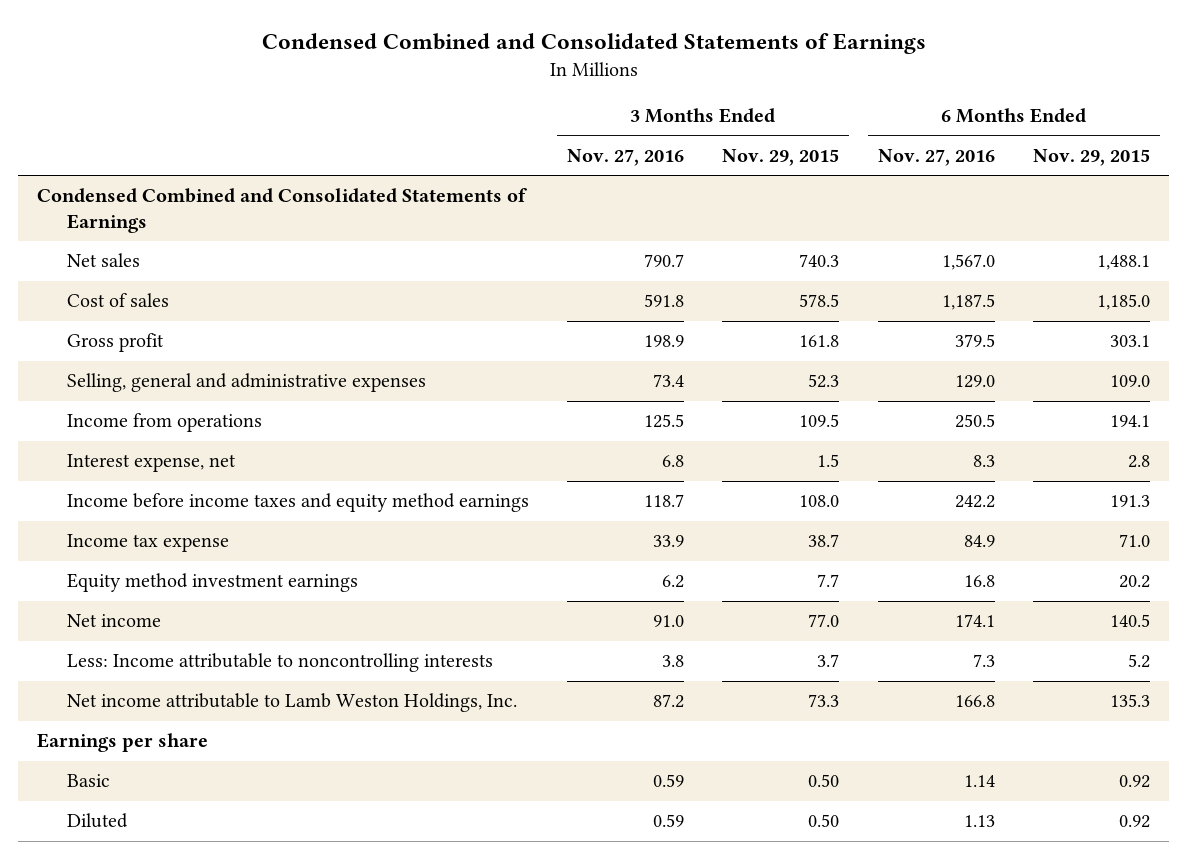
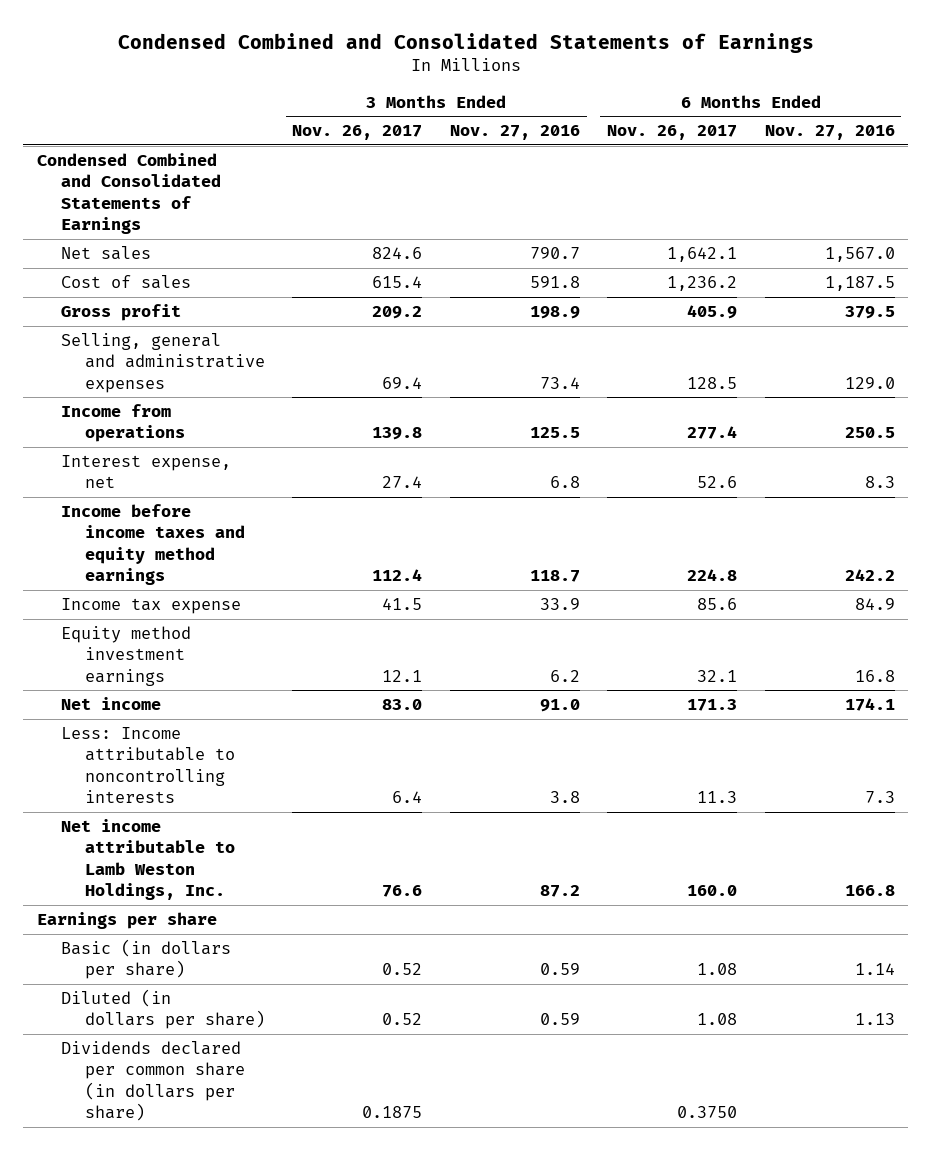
[722,148,840,166] Nov. 29, 2015 -> none
[1032,148,1150,166] Nov. 29, 2015 -> none
none -> [292,125,423,141] Nov. 26, 2017
none -> [607,125,738,141] Nov. 26, 2017
[66,774,110,788] Basic -> [60,939,231,980] Basic (in dollars per share)
[66,813,128,829] Diluted -> [60,989,265,1030] Diluted (in dollars per share)
none -> [60,1041,245,1122] Dividends declared per common share (in dollars per share)

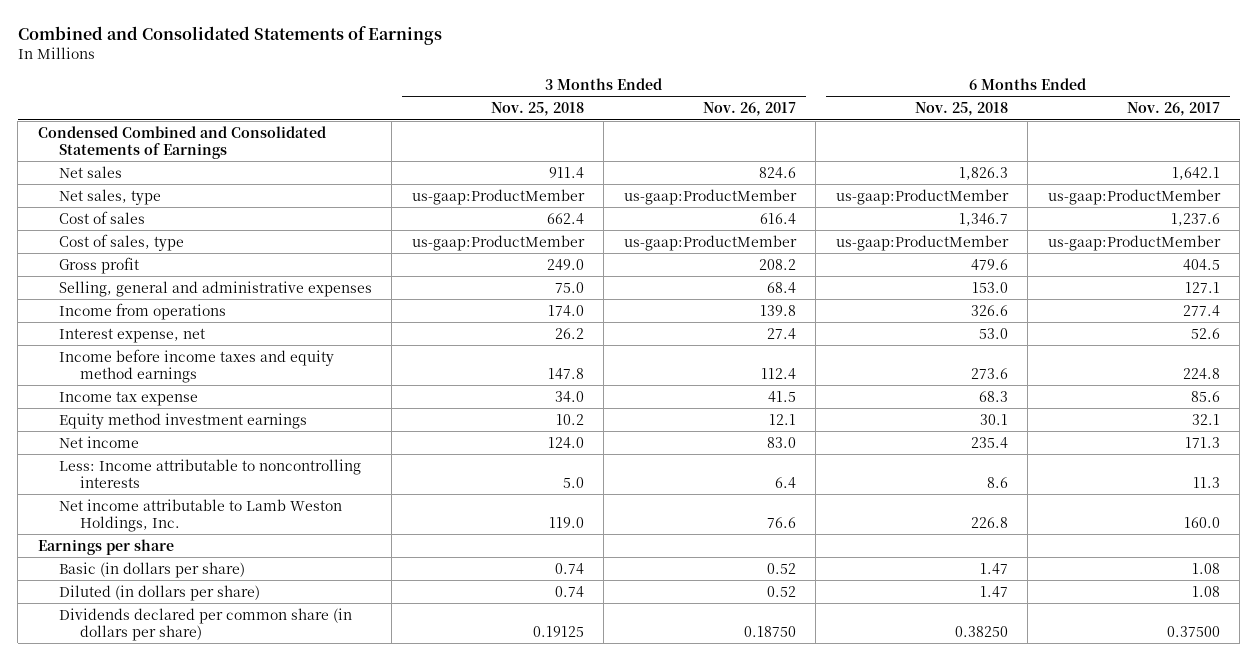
[117,32,814,53] Condensed Combined and Consolidated Statements of Earnings -> [17,25,442,45] Combined and Consolidated Statements of Earnings
[449,125,580,141] Nov. 27, 2016 -> none
[764,125,895,141] Nov. 27, 2016 -> none
none -> [490,102,584,117] Nov. 25, 2018
none -> [914,102,1008,117] Nov. 25, 2018
none -> [58,188,161,205] Net sales, type
[372,276,423,289] 615.4 -> [759,212,796,224] 616.4
[667,276,738,292] 1,236.2 -> [1170,212,1220,226] 1,237.6
none -> [58,233,184,251] Cost of sales, type
[372,306,423,320] 209.2 -> [758,258,796,270] 208.2
[687,305,738,320] 405.9 -> [1182,258,1220,270] 404.5
[382,376,423,389] 69.4 -> [766,281,796,293] 68.4
[687,376,738,389] 128.5 -> [1184,281,1220,293] 127.1
[362,1106,423,1119] 0.1875 -> [743,625,796,637] 0.18750
[677,1106,738,1119] 0.3750 -> [1166,625,1220,637] 0.37500

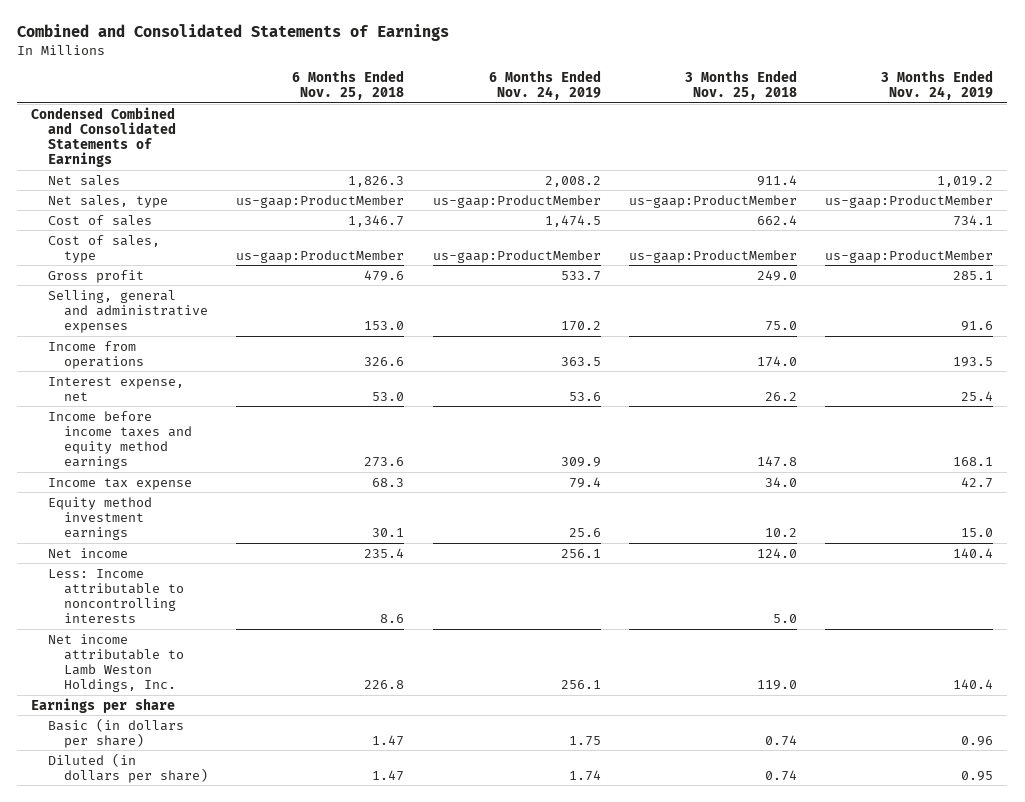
[702,102,796,117] Nov. 26, 2017 -> none
[1126,102,1220,117] Nov. 26, 2017 -> none
none -> [488,70,601,101] 6 Months Ended Nov. 24, 2019
none -> [881,70,994,101] 3 Months Ended Nov. 24, 2019
[58,607,352,641] Dividends declared per common share (in dollars per share) -> none

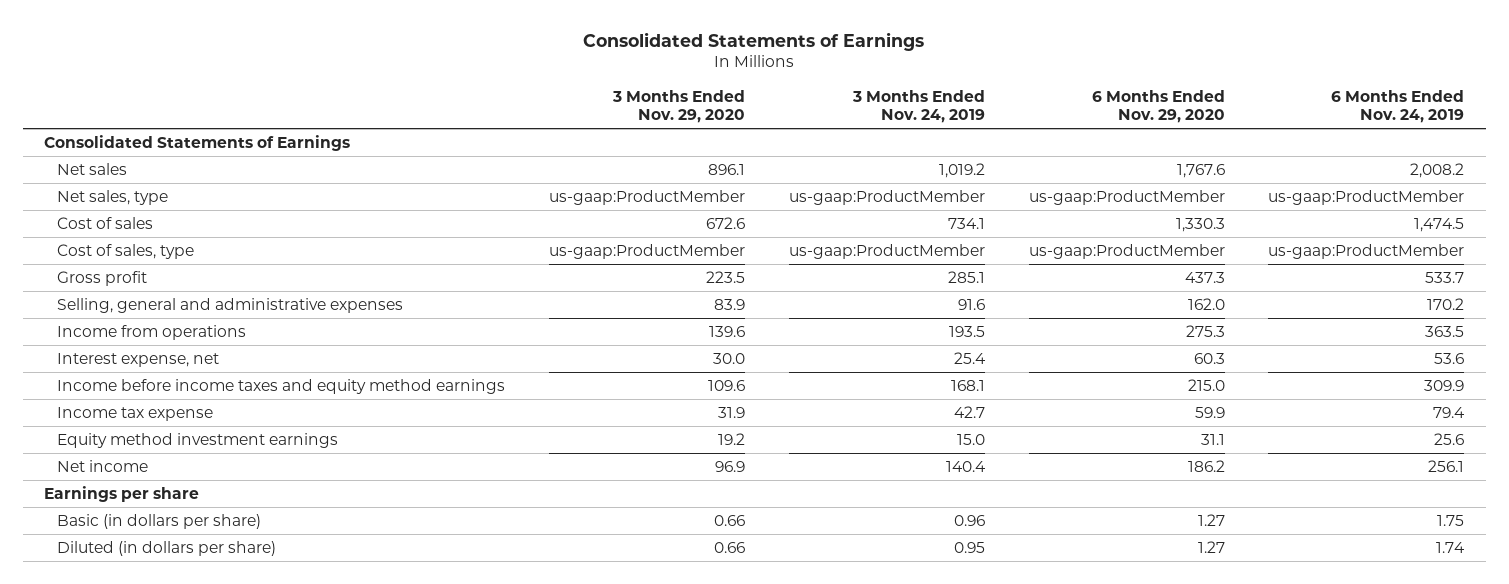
[17,24,450,42] Combined and Consolidated Statements of Earnings -> [583,31,925,51] Consolidated Statements of Earnings
[292,70,405,101] 6 Months Ended Nov. 25, 2018 -> none
[684,70,797,101] 3 Months Ended Nov. 25, 2018 -> none
none -> [612,89,746,123] 3 Months Ended Nov. 29, 2020
none -> [1091,89,1225,123] 6 Months Ended Nov. 29, 2020
[31,106,176,168] Condensed Combined and Consolidated Statements of Earnings -> [44,135,351,152] Consolidated Statements of Earnings
[47,568,184,624] Less: Income attributable to noncontrolling interests -> none
[47,633,184,693] Net income attributable to Lamb Weston Holdings, Inc. -> none

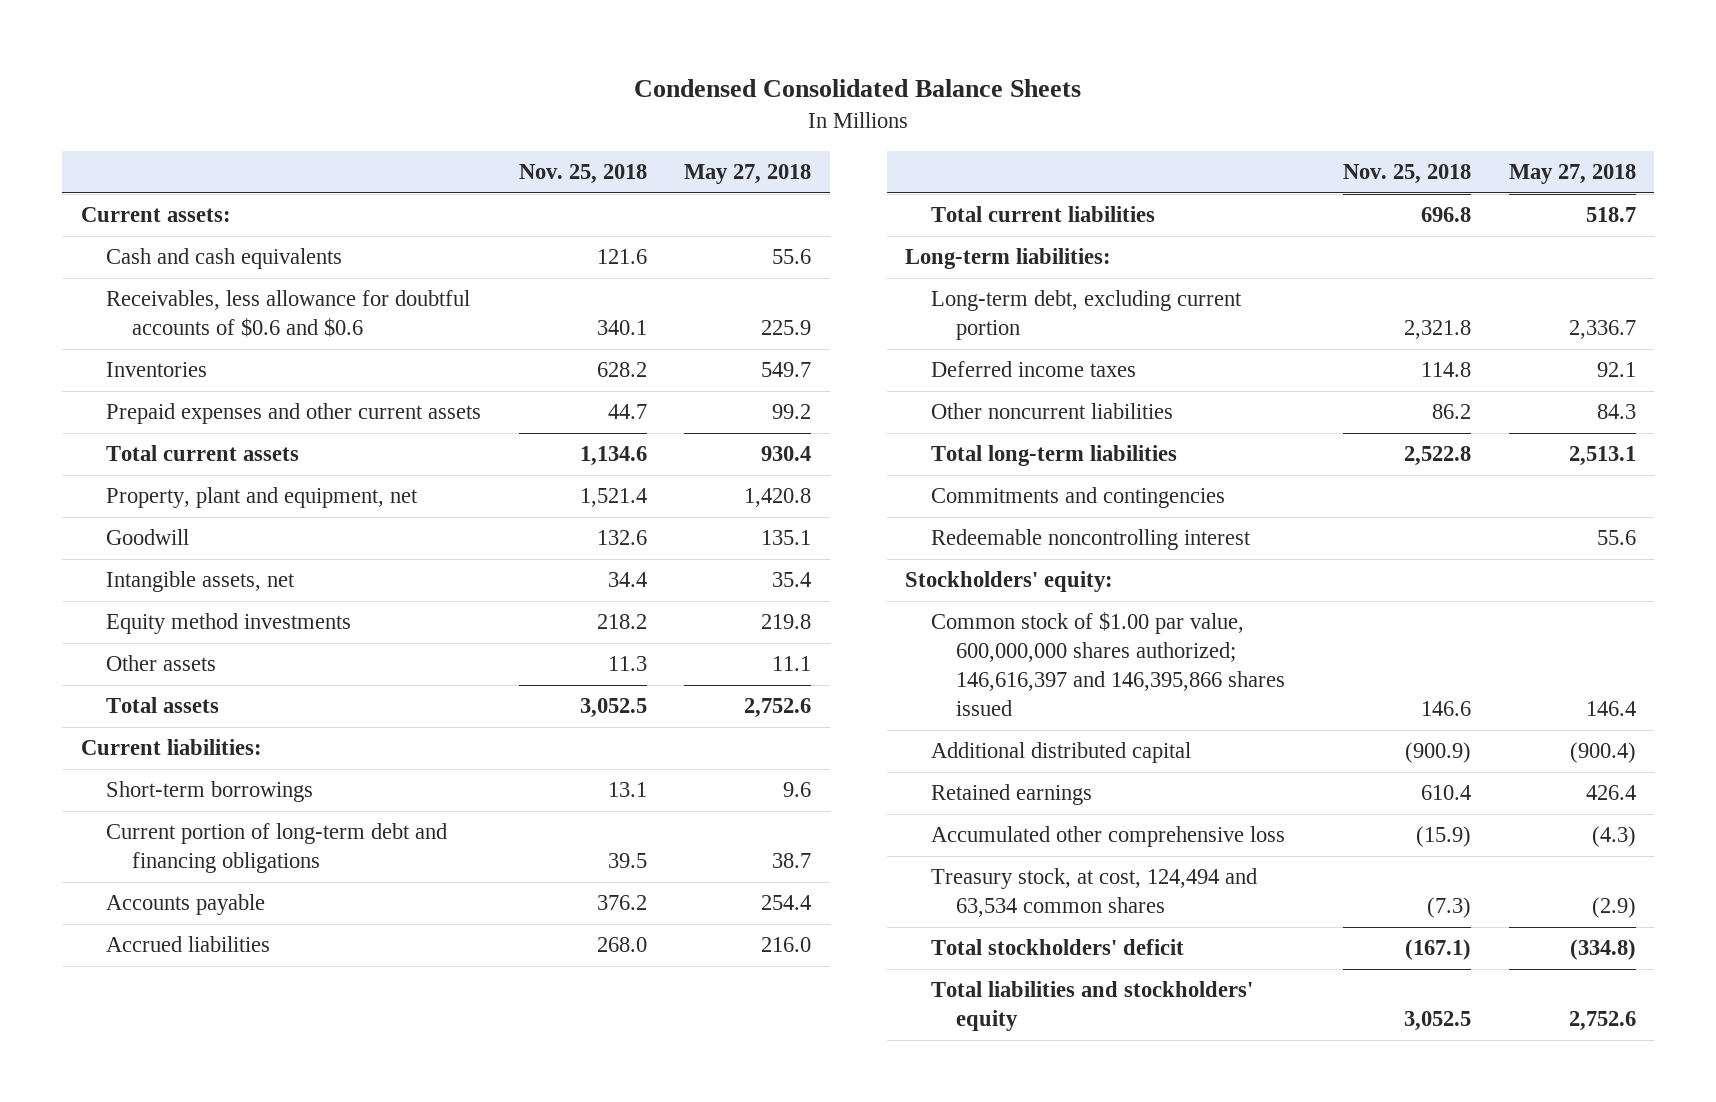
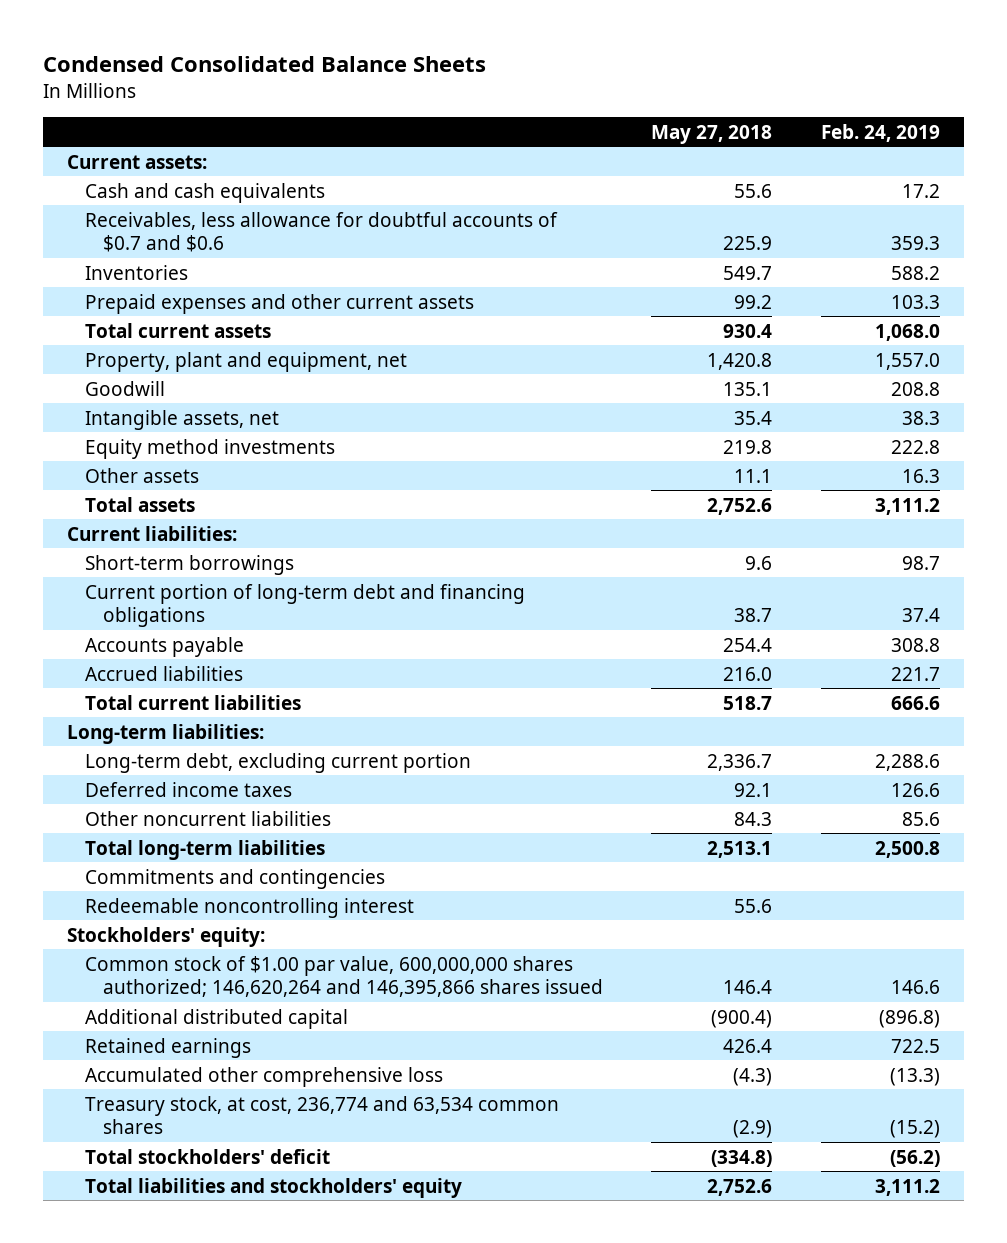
[518,164,647,185] Nov. 25, 2018 -> none
none -> [820,123,940,142] Feb. 24, 2019
[106,290,471,338] Receivables, less allowance for doubtful accounts of $0.6 and $0.6 -> [85,211,559,253] Receivables, less allowance for doubtful accounts of $0.7 and $0.6
[930,612,1286,717] Common stock of $1.00 par value, 600,000,000 shares authorized; 146,616,397 and 146,395,866 shares issued -> [85,955,604,998] Common stock of $1.00 par value, 600,000,000 shares authorized; 146,620,264 and 146,395,866 shares issued
[930,868,1257,918] Treasury stock, at cost, 124,494 and 63,534 common shares -> [85,1095,560,1135] Treasury stock, at cost, 236,774 and 63,534 common shares

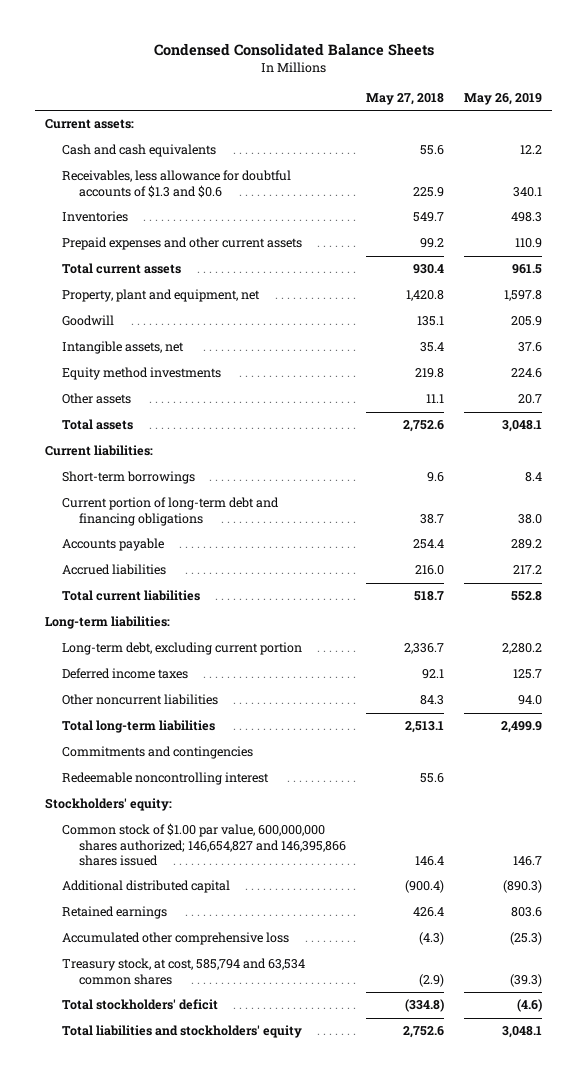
[820,123,940,142] Feb. 24, 2019 -> none
none -> [464,93,543,106] May 26, 2019
[85,211,559,253] Receivables, less allowance for doubtful accounts of $0.7 and $0.6 -> [62,170,292,198] Receivables, less allowance for doubtful accounts of $1.3 and $0.6
[85,955,604,998] Common stock of $1.00 par value, 600,000,000 shares authorized; 146,620,264 and 146,395,866 shares issued -> [62,823,347,867] Common stock of $1.00 par value, 600,000,000 shares authorized; 146,654,827 and 146,395,866 shares issued
[85,1095,560,1135] Treasury stock, at cost, 236,774 and 63,534 common shares -> [62,958,306,985] Treasury stock, at cost, 585,794 and 63,534 common shares

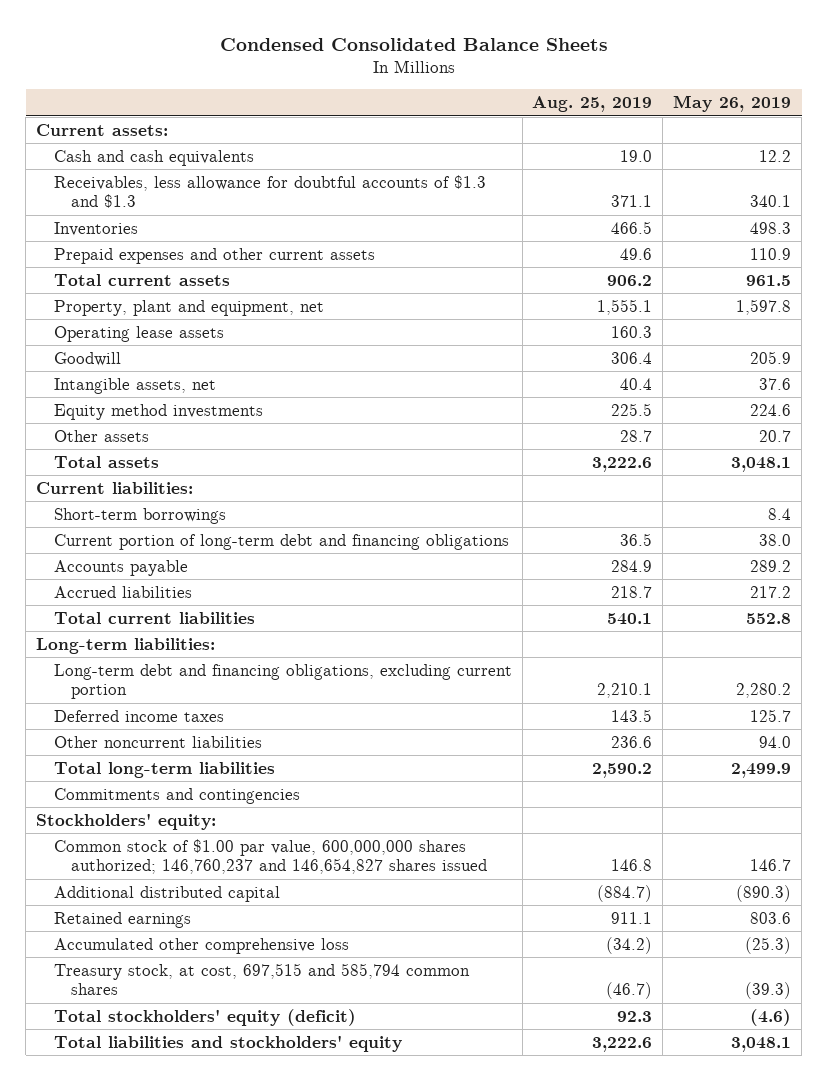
[366,93,445,106] May 27, 2018 -> none
none -> [532,96,653,113] Aug. 25, 2019
[62,170,292,198] Receivables, less allowance for doubtful accounts of $1.3 and $0.6 -> [53,174,486,209] Receivables, less allowance for doubtful accounts of $1.3 and $1.3
none -> [53,325,224,342] Operating lease assets
[62,642,303,656] Long-term debt, excluding current portion -> [53,663,512,700] Long-term debt and financing obligations, excluding current portion
[62,772,270,786] Redeemable noncontrolling interest -> none
[62,823,347,867] Common stock of $1.00 par value, 600,000,000 shares authorized; 146,654,827 and 146,395,866 shares issued -> [53,838,488,875] Common stock of $1.00 par value, 600,000,000 shares authorized; 146,760,237 and 146,654,827 shares issued
[62,958,306,985] Treasury stock, at cost, 585,794 and 63,534 common shares -> [53,962,470,996] Treasury stock, at cost, 697,515 and 585,794 common shares
[62,999,219,1011] Total stockholders' deficit -> [53,1008,356,1026] Total stockholders' equity (deficit)

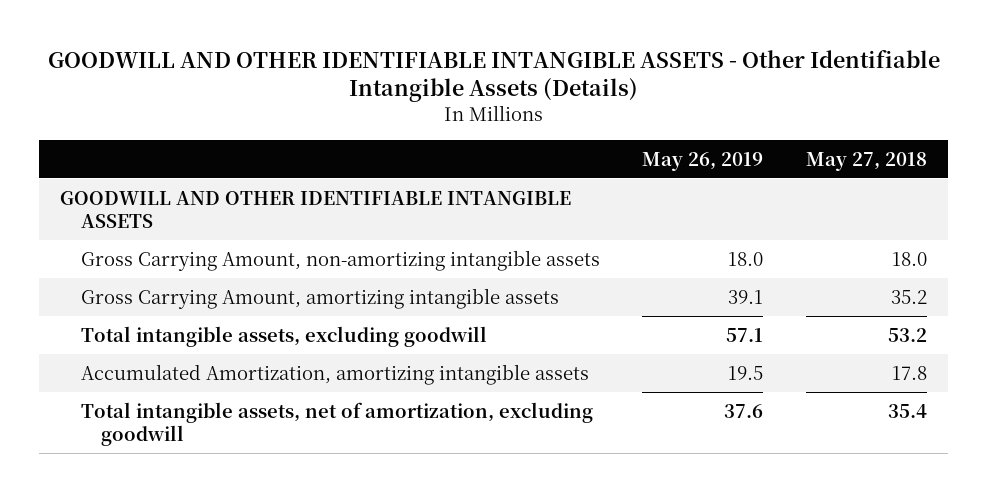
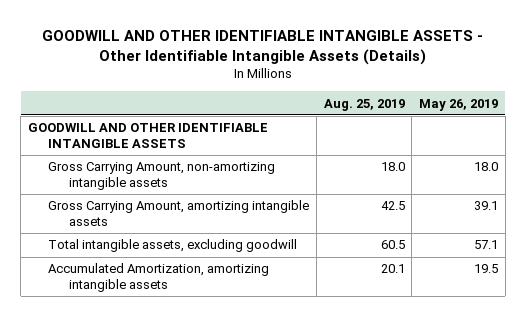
[806,151,928,171] May 27, 2018 -> none
none -> [323,98,405,111] Aug. 25, 2019
[80,401,593,446] Total intangible assets, net of amortization, excluding goodwill -> none

